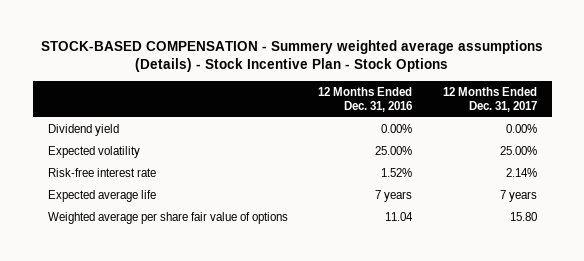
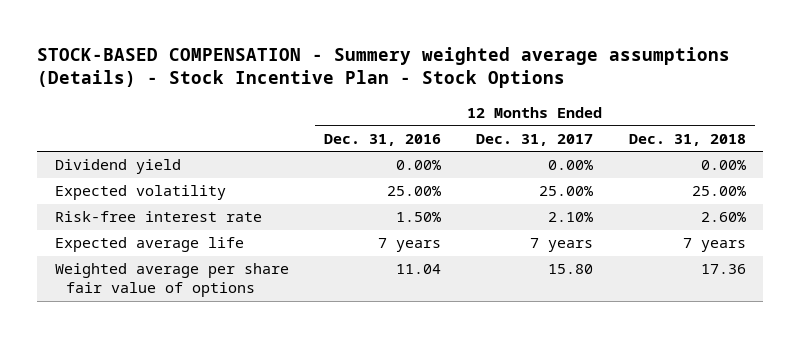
none -> [628,133,746,146] Dec. 31, 2018
[381,168,413,178] 1.52% -> [396,212,442,223] 1.50%
[505,168,537,178] 2.14% -> [548,212,594,223] 2.10%

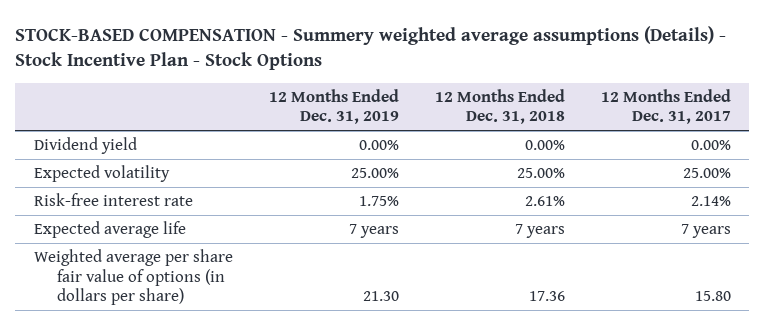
[324,133,442,146] Dec. 31, 2016 -> none
none -> [268,88,399,125] 12 Months Ended Dec. 31, 2019
[548,212,594,223] 2.10% -> [691,196,732,207] 2.14%
[700,212,746,223] 2.60% -> [525,196,566,207] 2.61%
[54,263,289,298] Weighted average per share fair value of options -> [33,249,233,305] Weighted average per share fair value of options (in dollars per share)

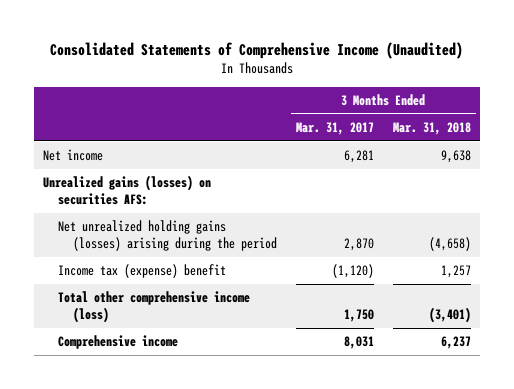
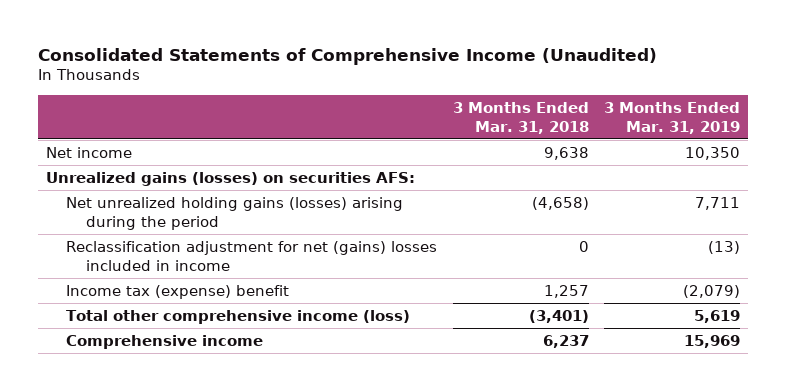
[295,121,374,135] Mar. 31, 2017 -> none
none -> [604,101,741,134] 3 Months Ended Mar. 31, 2019
none -> [65,240,437,271] Reclassification adjustment for net (gains) losses included in income

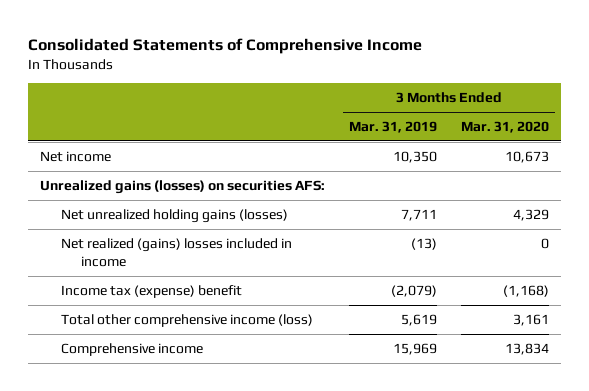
[37,47,657,65] Consolidated Statements of Comprehensive Income (Unaudited) -> [28,37,423,54] Consolidated Statements of Comprehensive Income
[452,101,589,134] 3 Months Ended Mar. 31, 2018 -> none
none -> [460,121,549,134] Mar. 31, 2020
[65,196,403,230] Net unrealized holding gains (losses) arising during the period -> [60,209,288,224] Net unrealized holding gains (losses)
[65,240,437,271] Reclassification adjustment for net (gains) losses included in income -> [60,238,292,268] Net realized (gains) losses included in income

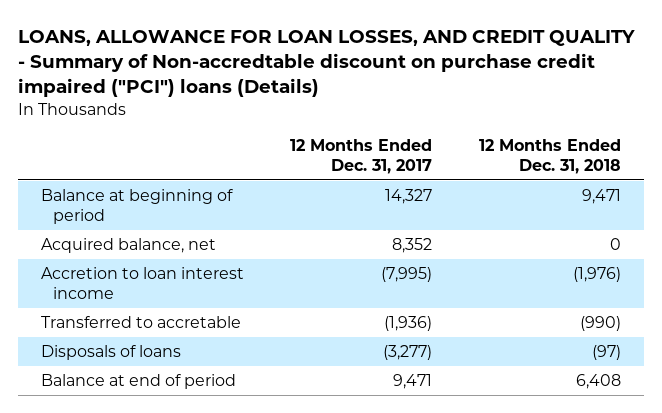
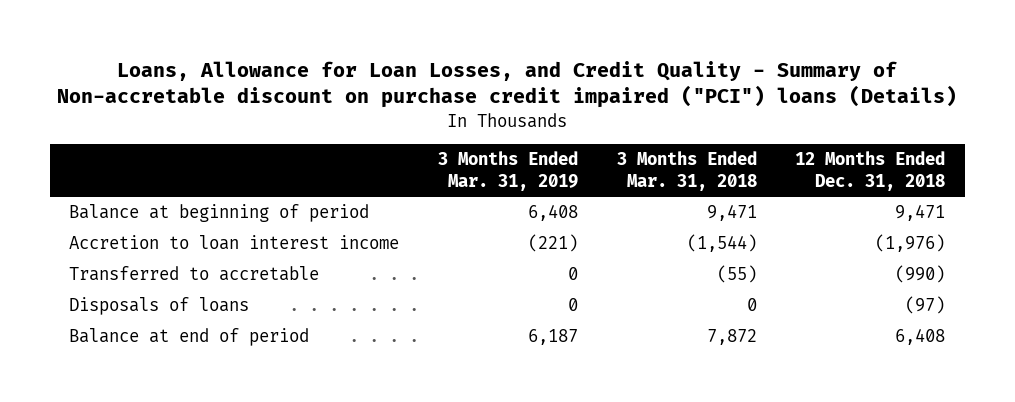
[17,29,635,97] LOANS, ALLOWANCE FOR LOAN LOSSES, AND CREDIT QUALITY - Summary of Non-accredtable discount on purchase credit impaired ("PCI") loans (Details) -> [57,60,958,109] Loans, Allowance for Loan Losses, and Credit Quality - Summary of Non-accretable discount on purchase credit impaired ("PCI") loans (Details)
[290,139,433,174] 12 Months Ended Dec. 31, 2017 -> none
none -> [438,151,579,192] 3 Months Ended Mar. 31, 2019
none -> [616,151,757,192] 3 Months Ended Mar. 31, 2018
[41,238,217,254] Acquired balance, net -> none

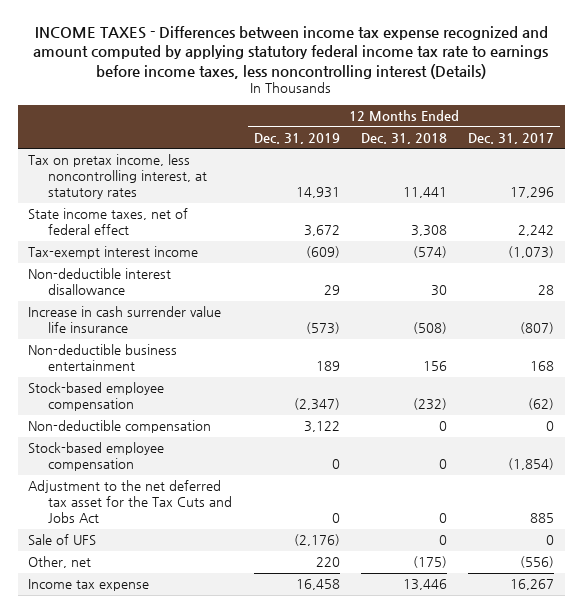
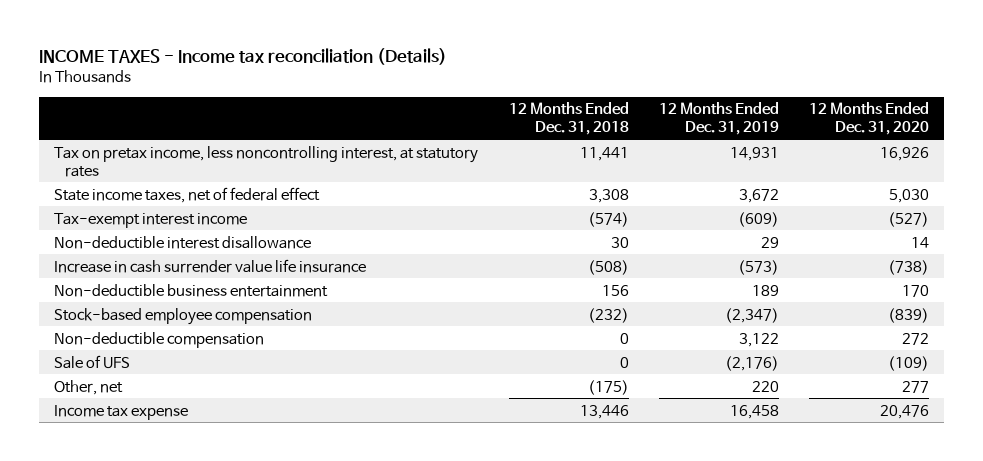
[33,25,549,79] INCOME TAXES - Differences between income tax expense recognized and amount computed by applying statutory federal income tax rate to earnings before income taxes, less noncontrolling interest (Details) -> [39,48,448,66] INCOME TAXES - Income tax reconciliation (Details)
[468,132,555,144] Dec. 31, 2017 -> none
none -> [809,102,930,136] 12 Months Ended Dec. 31, 2020
[28,442,165,472] Stock-based employee compensation -> none
[28,480,233,524] Adjustment to the net deferred tax asset for the Tax Cuts and Jobs Act -> none

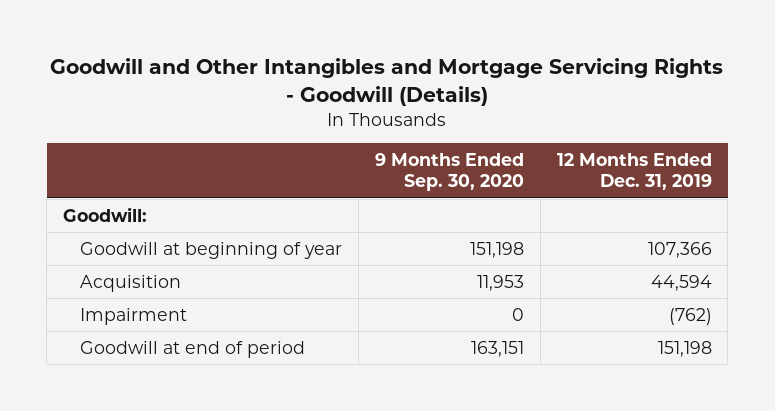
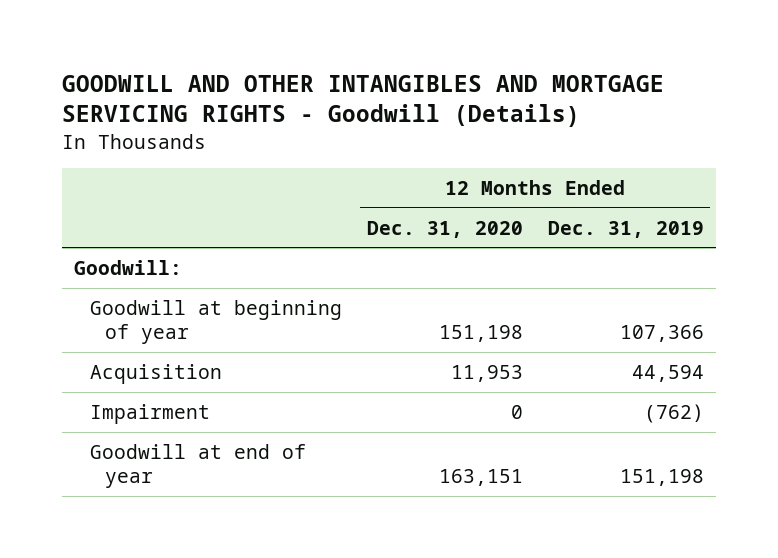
[50,58,724,106] Goodwill and Other Intangibles and Mortgage Servicing Rights - Goodwill (Details) -> [61,75,664,128] GOODWILL AND OTHER INTANGIBLES AND MORTGAGE SERVICING RIGHTS - Goodwill (Details)
[374,152,524,192] 9 Months Ended Sep. 30, 2020 -> none
none -> [366,220,523,238] Dec. 31, 2020
[80,340,306,358] Goodwill at end of period -> [89,443,306,489] Goodwill at end of year

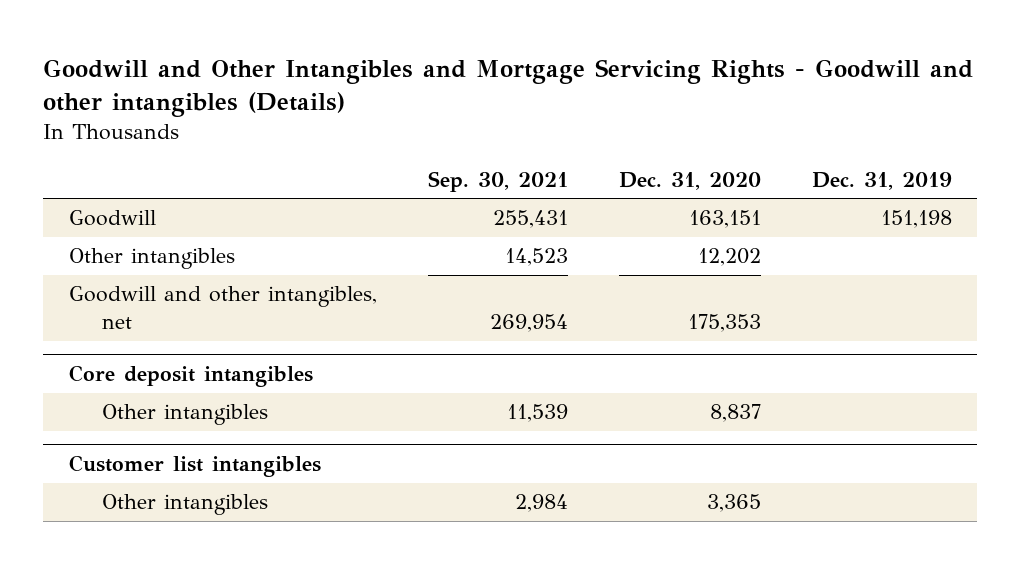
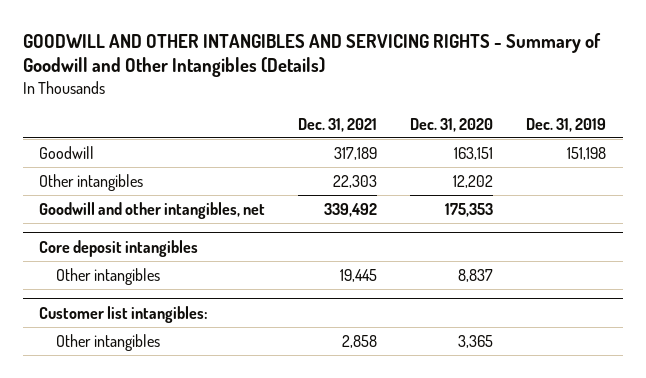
[43,58,974,117] Goodwill and Other Intangibles and Mortgage Servicing Rights - Goodwill and other intangibles (Details) -> [22,32,601,78] GOODWILL AND OTHER INTANGIBLES AND SERVICING RIGHTS - Summary of Goodwill and Other Intangibles (Details)
[427,170,568,192] Sep. 30, 2021 -> none
none -> [298,117,378,132] Dec. 31, 2021
[68,455,321,478] Customer list intangibles -> [39,305,209,323] Customer list intangibles:

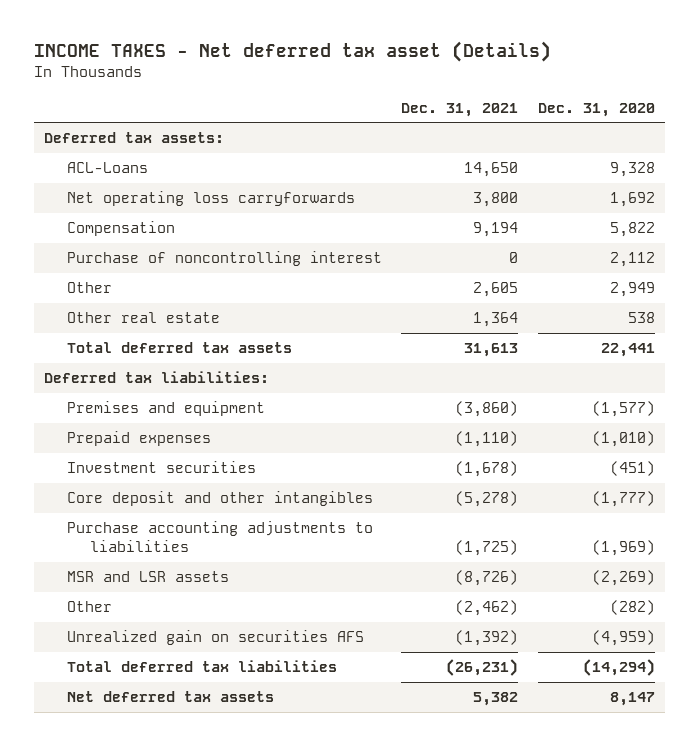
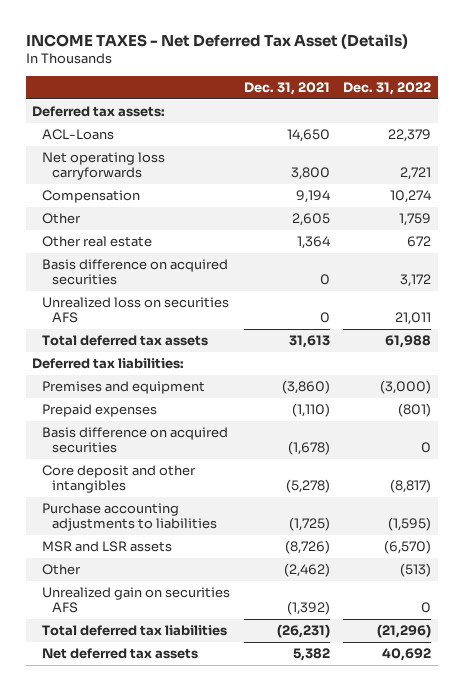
[33,41,551,63] INCOME TAXES - Net deferred tax asset (Details) -> [25,33,408,49] INCOME TAXES - Net Deferred Tax Asset (Details)
[538,102,656,117] Dec. 31, 2020 -> none
none -> [343,82,432,96] Dec. 31, 2022
[66,251,382,267] Purchase of noncontrolling interest -> none
none -> [42,259,229,286] Basis difference on acquired securities
none -> [42,297,230,324] Unrealized loss on securities AFS
[66,461,256,474] Investment securities -> [42,427,229,454] Basis difference on acquired securities

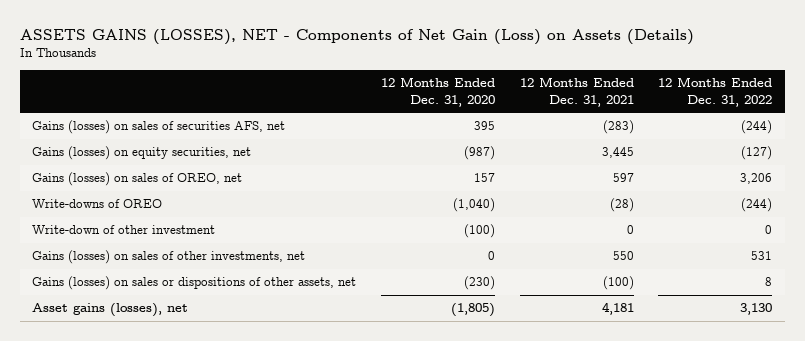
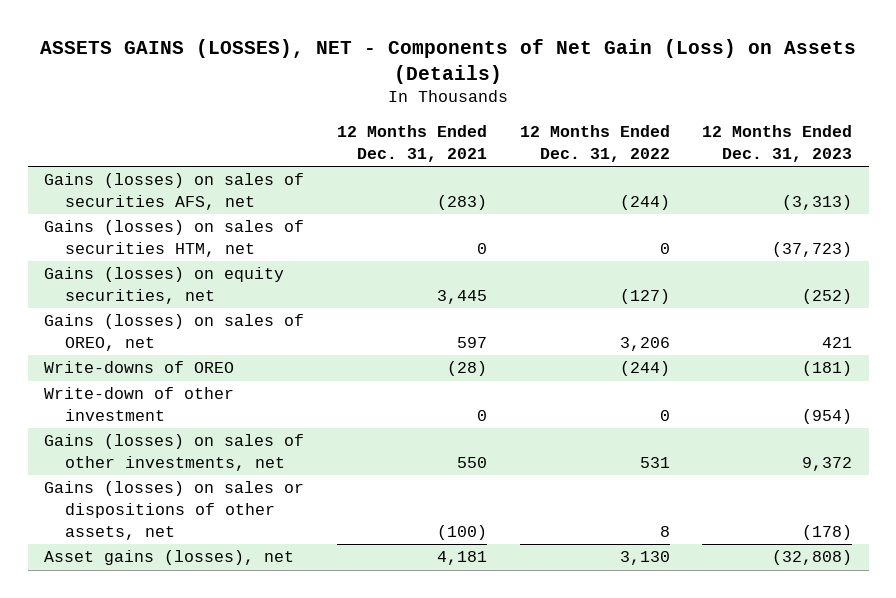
[380,77,495,107] 12 Months Ended Dec. 31, 2020 -> none
none -> [702,125,853,163] 12 Months Ended Dec. 31, 2023
none -> [44,220,305,258] Gains (losses) on sales of securities HTM, net

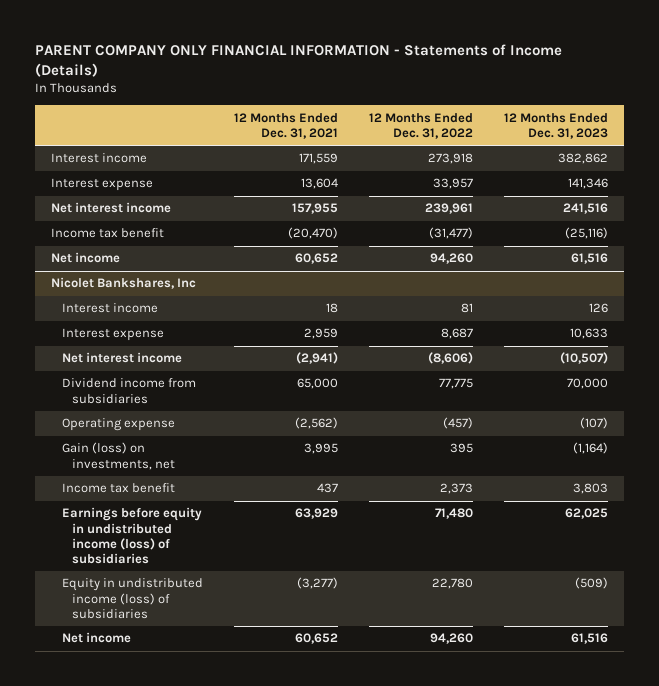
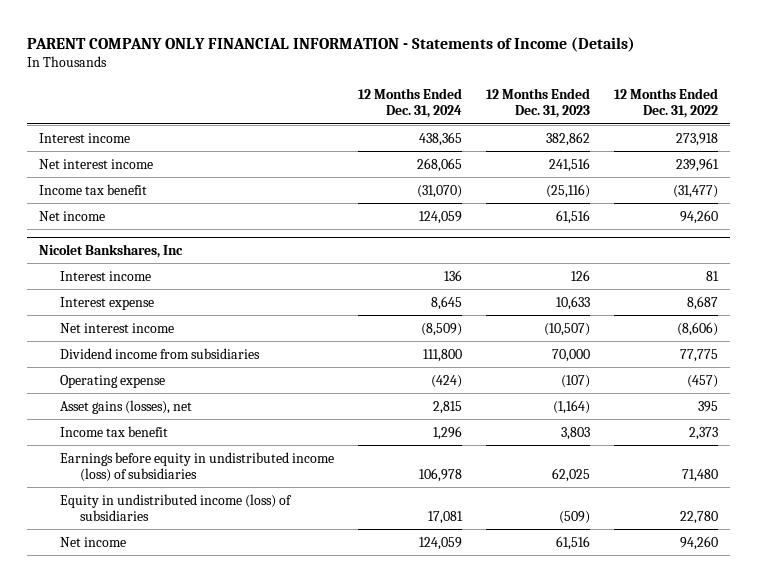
[233,112,338,139] 12 Months Ended Dec. 31, 2021 -> none
none -> [357,88,462,119] 12 Months Ended Dec. 31, 2024
[50,178,153,192] Interest expense -> none
[61,442,176,470] Gain (loss) on investments, net -> [59,399,192,414] Asset gains (losses), net

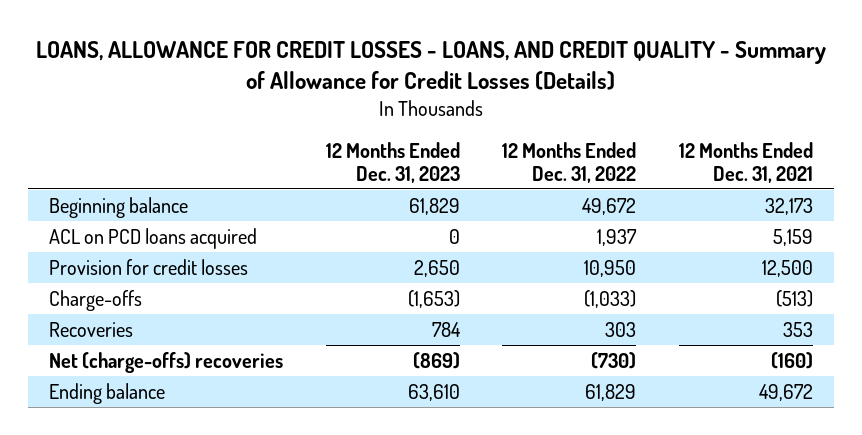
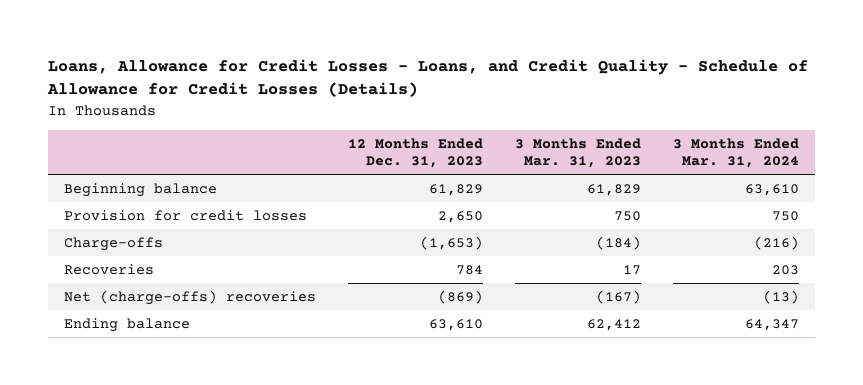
[35,41,826,91] LOANS, ALLOWANCE FOR CREDIT LOSSES - LOANS, AND CREDIT QUALITY - Summary of Allowance for Credit Losses (Details) -> [47,59,809,98] Loans, Allowance for Credit Losses - Loans, and Credit Quality - Schedule of Allowance for Credit Losses (Details)
[502,142,637,183] 12 Months Ended Dec. 31, 2022 -> none
[678,142,813,183] 12 Months Ended Dec. 31, 2021 -> none
none -> [515,137,642,168] 3 Months Ended Mar. 31, 2023
none -> [673,137,800,168] 3 Months Ended Mar. 31, 2024
[48,227,257,249] ACL on PCD loans acquired -> none

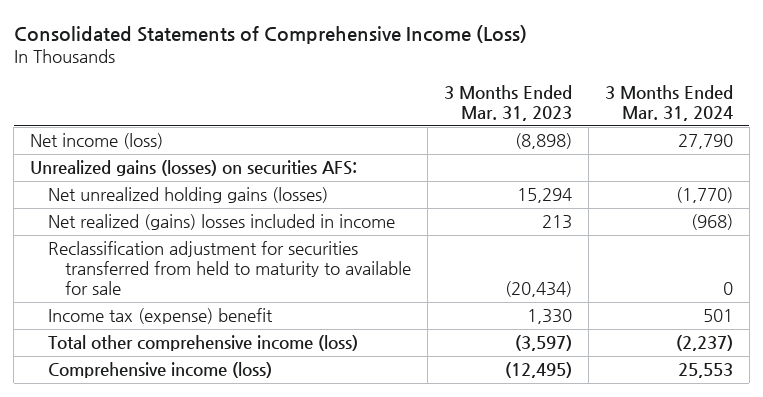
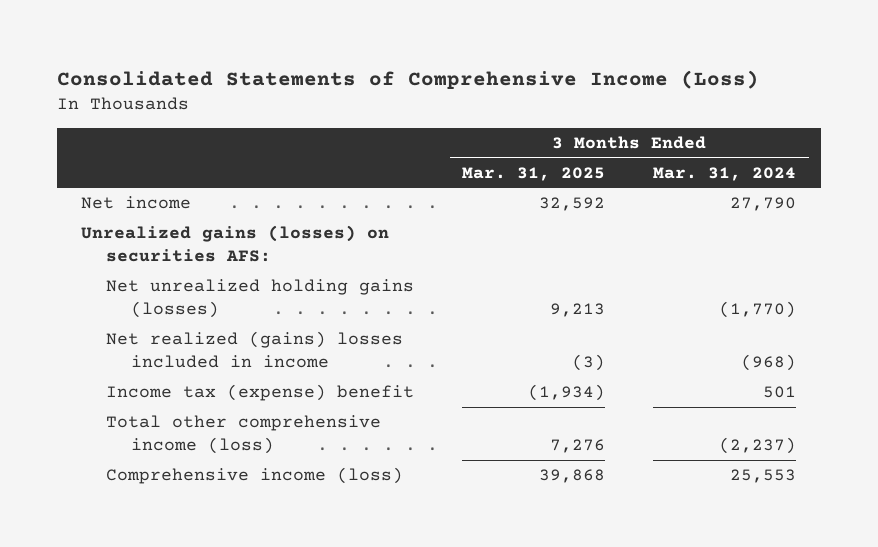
[443,85,572,122] 3 Months Ended Mar. 31, 2023 -> none
none -> [462,166,606,181] Mar. 31, 2025
[30,133,164,150] Net income (loss) -> [81,196,192,210] Net income
[47,241,411,295] Reclassification adjustment for securities transferred from held to maturity to available for sale -> none

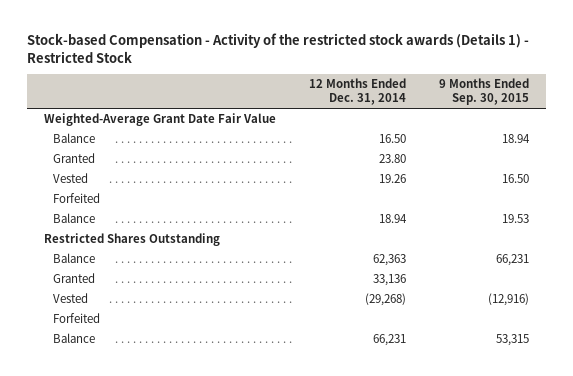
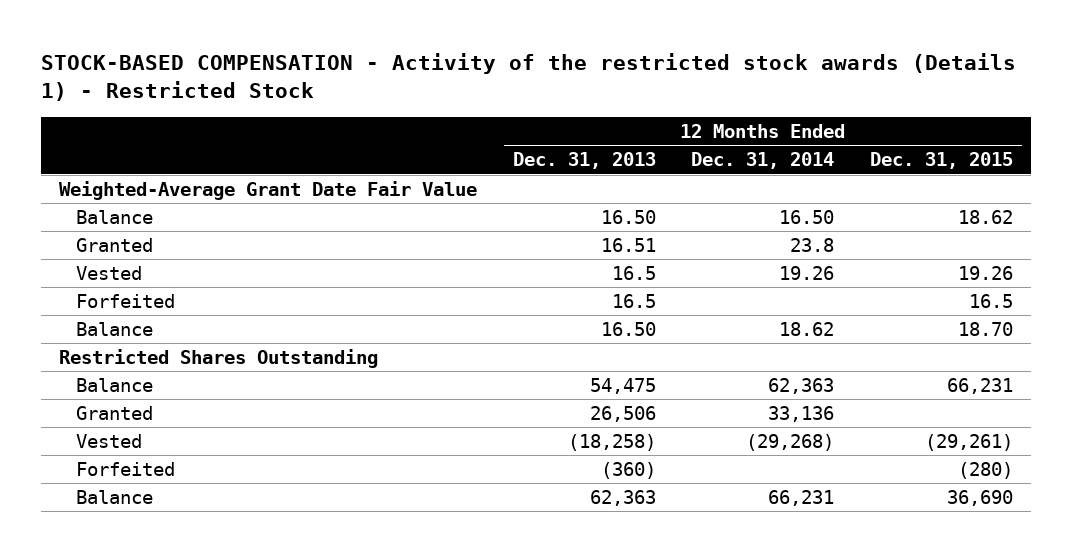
[27,32,530,63] Stock-based Compensation - Activity of the restricted stock awards (Details 1) - Restricted Stock -> [41,52,1017,102] STOCK-BASED COMPENSATION - Activity of the restricted stock awards (Details 1) - Restricted Stock
[439,78,530,106] 9 Months Ended Sep. 30, 2015 -> none
none -> [512,152,656,170] Dec. 31, 2013
none -> [870,152,1014,170] Dec. 31, 2015
[379,154,407,164] 23.80 -> [790,237,835,252] 23.8
[379,214,408,224] 18.94 -> [779,321,835,336] 18.62

